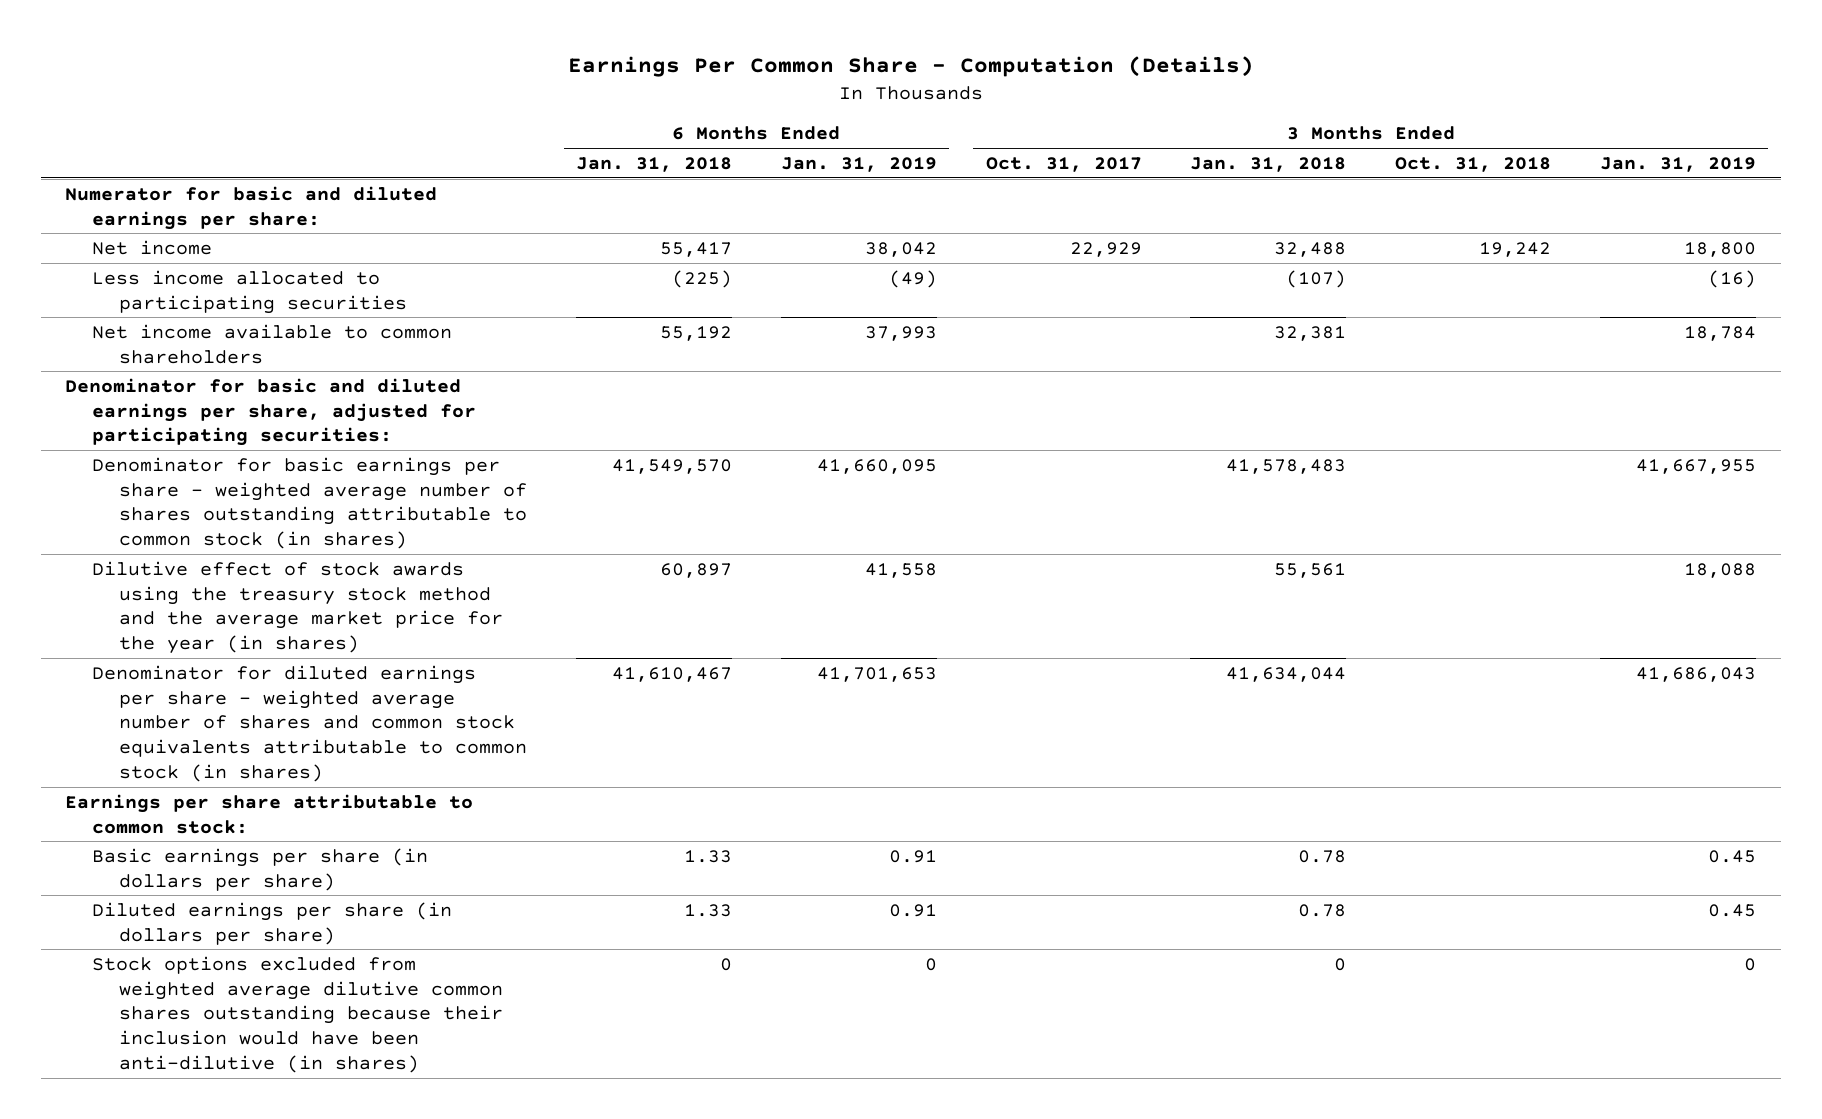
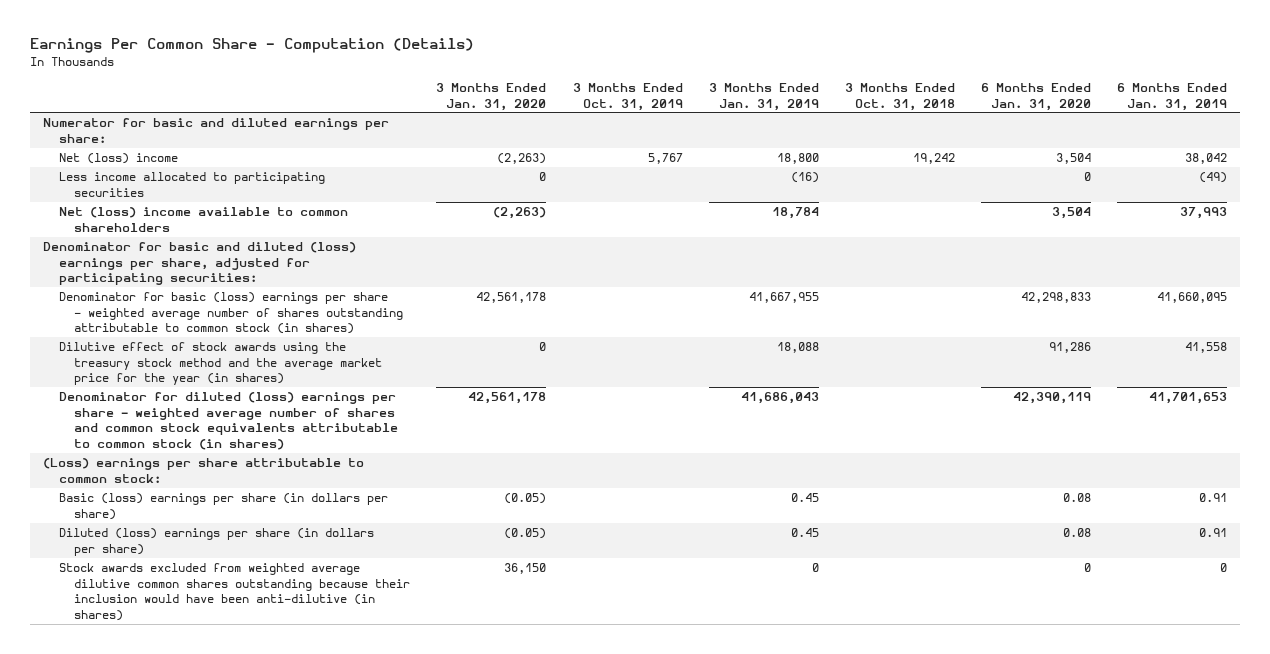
[575,156,732,172] Jan. 31, 2018 -> none
[985,156,1142,172] Oct. 31, 2017 -> none
[1190,156,1347,172] Jan. 31, 2018 -> none
none -> [436,83,547,111] 3 Months Ended Jan. 31, 2020
none -> [572,83,683,111] 3 Months Ended Oct. 31, 2019
none -> [980,83,1091,111] 6 Months Ended Jan. 31, 2020
[92,239,213,255] Net income -> [58,153,178,165] Net (loss) income
[92,323,453,364] Net income available to common shareholders -> [58,207,348,232] Net (loss) income available to common shareholders
[65,377,477,447] Denominator for basic and diluted earnings per share, adjusted for participating securities: -> [43,242,357,286] Denominator for basic and diluted (loss) earnings per share, adjusted for participating securities:
[92,456,527,550] Denominator for basic earnings per share - weighted average number of shares outstanding attributable to common stock (in shares) -> [58,292,404,335] Denominator for basic (loss) earnings per share - weighted average number of shares outstanding attributable to common stock (in shares)
[92,664,527,783] Denominator for diluted earnings per share - weighted average number of shares and common stock equivalents attributable to common stock (in shares) -> [58,392,399,450] Denominator for diluted (loss) earnings per share - weighted average number of shares and common stock equivalents attributable to common stock (in shares)
[65,793,474,834] Earnings per share attributable to common stock: -> [43,458,365,483] (Loss) earnings per share attributable to common stock:
[92,847,429,891] Basic earnings per share (in dollars per share) -> [58,493,388,520] Basic (loss) earnings per share (in dollars per share)
[92,901,453,945] Diluted earnings per share (in dollars per share) -> [58,528,374,556] Diluted (loss) earnings per share (in dollars per share)
[92,955,503,1074] Stock options excluded from weighted average dilutive common shares outstanding because their inclusion would have been anti-dilutive (in shares) -> [58,563,411,621] Stock awards excluded from weighted average dilutive common shares outstanding because their inclusion would have been anti-dilutive (in shares)

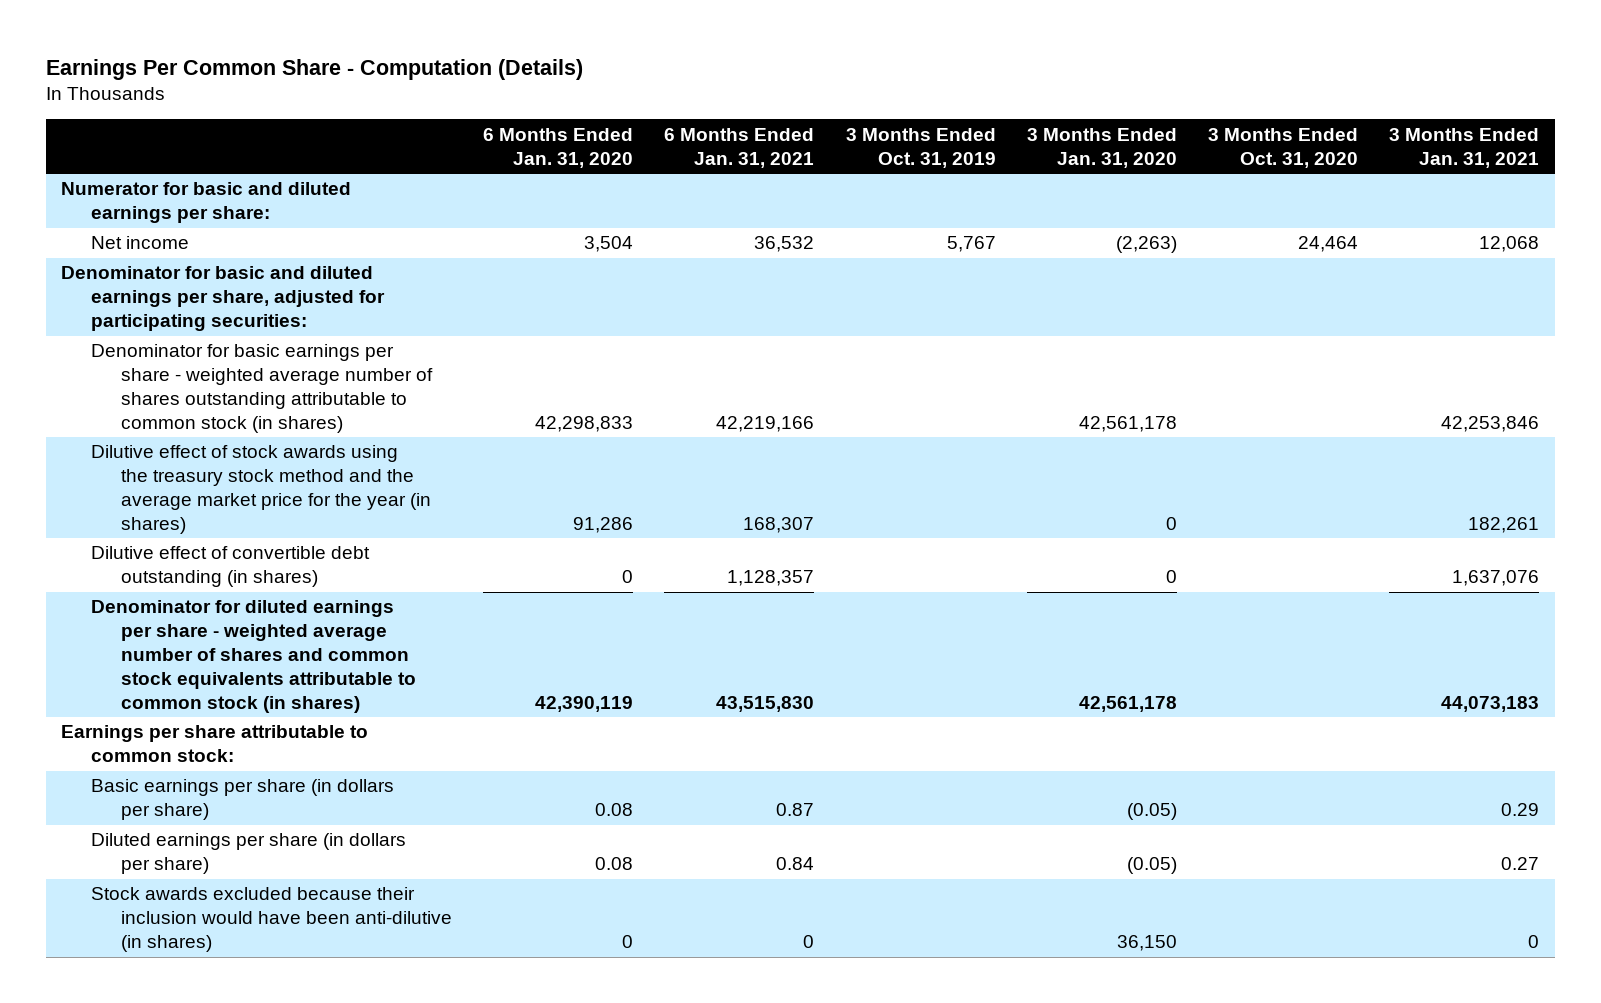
[708,83,819,111] 3 Months Ended Jan. 31, 2019 -> none
[844,83,955,111] 3 Months Ended Oct. 31, 2018 -> none
[1116,83,1227,111] 6 Months Ended Jan. 31, 2019 -> none
none -> [664,127,815,168] 6 Months Ended Jan. 31, 2021
none -> [1208,127,1359,168] 3 Months Ended Oct. 31, 2020
none -> [1389,127,1540,168] 3 Months Ended Jan. 31, 2021
[58,172,325,197] Less income allocated to participating securities -> none
[58,207,348,232] Net (loss) income available to common shareholders -> none
[58,153,178,165] Net (loss) income -> [91,236,190,250] Net income
[43,242,357,286] Denominator for basic and diluted (loss) earnings per share, adjusted for participating securities: -> [61,266,386,332] Denominator for basic and diluted earnings per share, adjusted for participating securities:
[58,292,404,335] Denominator for basic (loss) earnings per share - weighted average number of shares outstanding attributable to common stock (in shares) -> [91,344,433,433] Denominator for basic earnings per share - weighted average number of shares outstanding attributable to common stock (in shares)
none -> [91,546,371,588] Dilutive effect of convertible debt outstanding (in shares)
[58,392,399,450] Denominator for diluted (loss) earnings per share - weighted average number of shares and common stock equivalents attributable to common stock (in shares) -> [91,600,416,713] Denominator for diluted earnings per share - weighted average number of shares and common stock equivalents attributable to common stock (in shares)
[43,458,365,483] (Loss) earnings per share attributable to common stock: -> [61,725,369,763] Earnings per share attributable to common stock:
[58,493,388,520] Basic (loss) earnings per share (in dollars per share) -> [91,779,395,821] Basic earnings per share (in dollars per share)
[58,528,374,556] Diluted (loss) earnings per share (in dollars per share) -> [91,833,407,875] Diluted earnings per share (in dollars per share)
[58,563,411,621] Stock awards excluded from weighted average dilutive common shares outstanding because their inclusion would have been anti-dilutive (in shares) -> [91,887,452,953] Stock awards excluded because their inclusion would have been anti-dilutive (in shares)

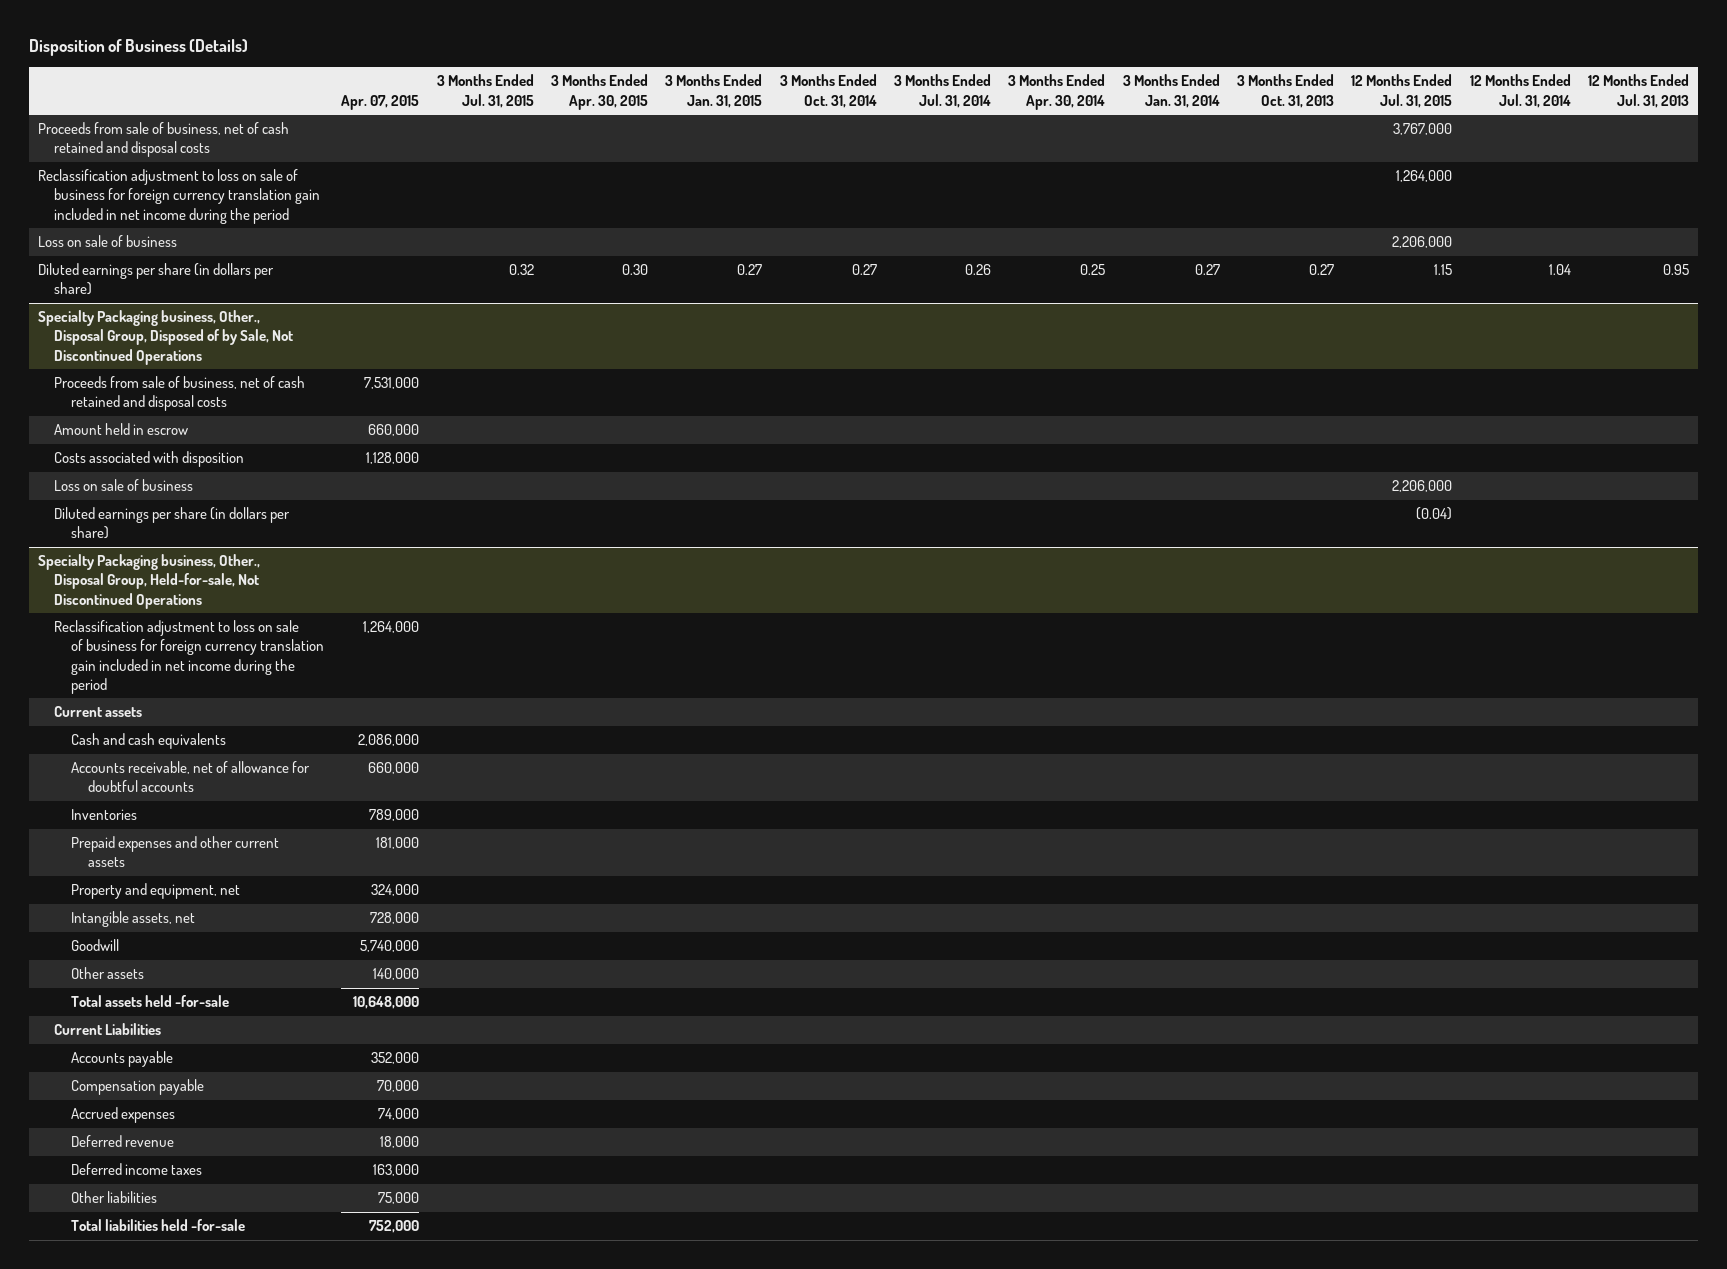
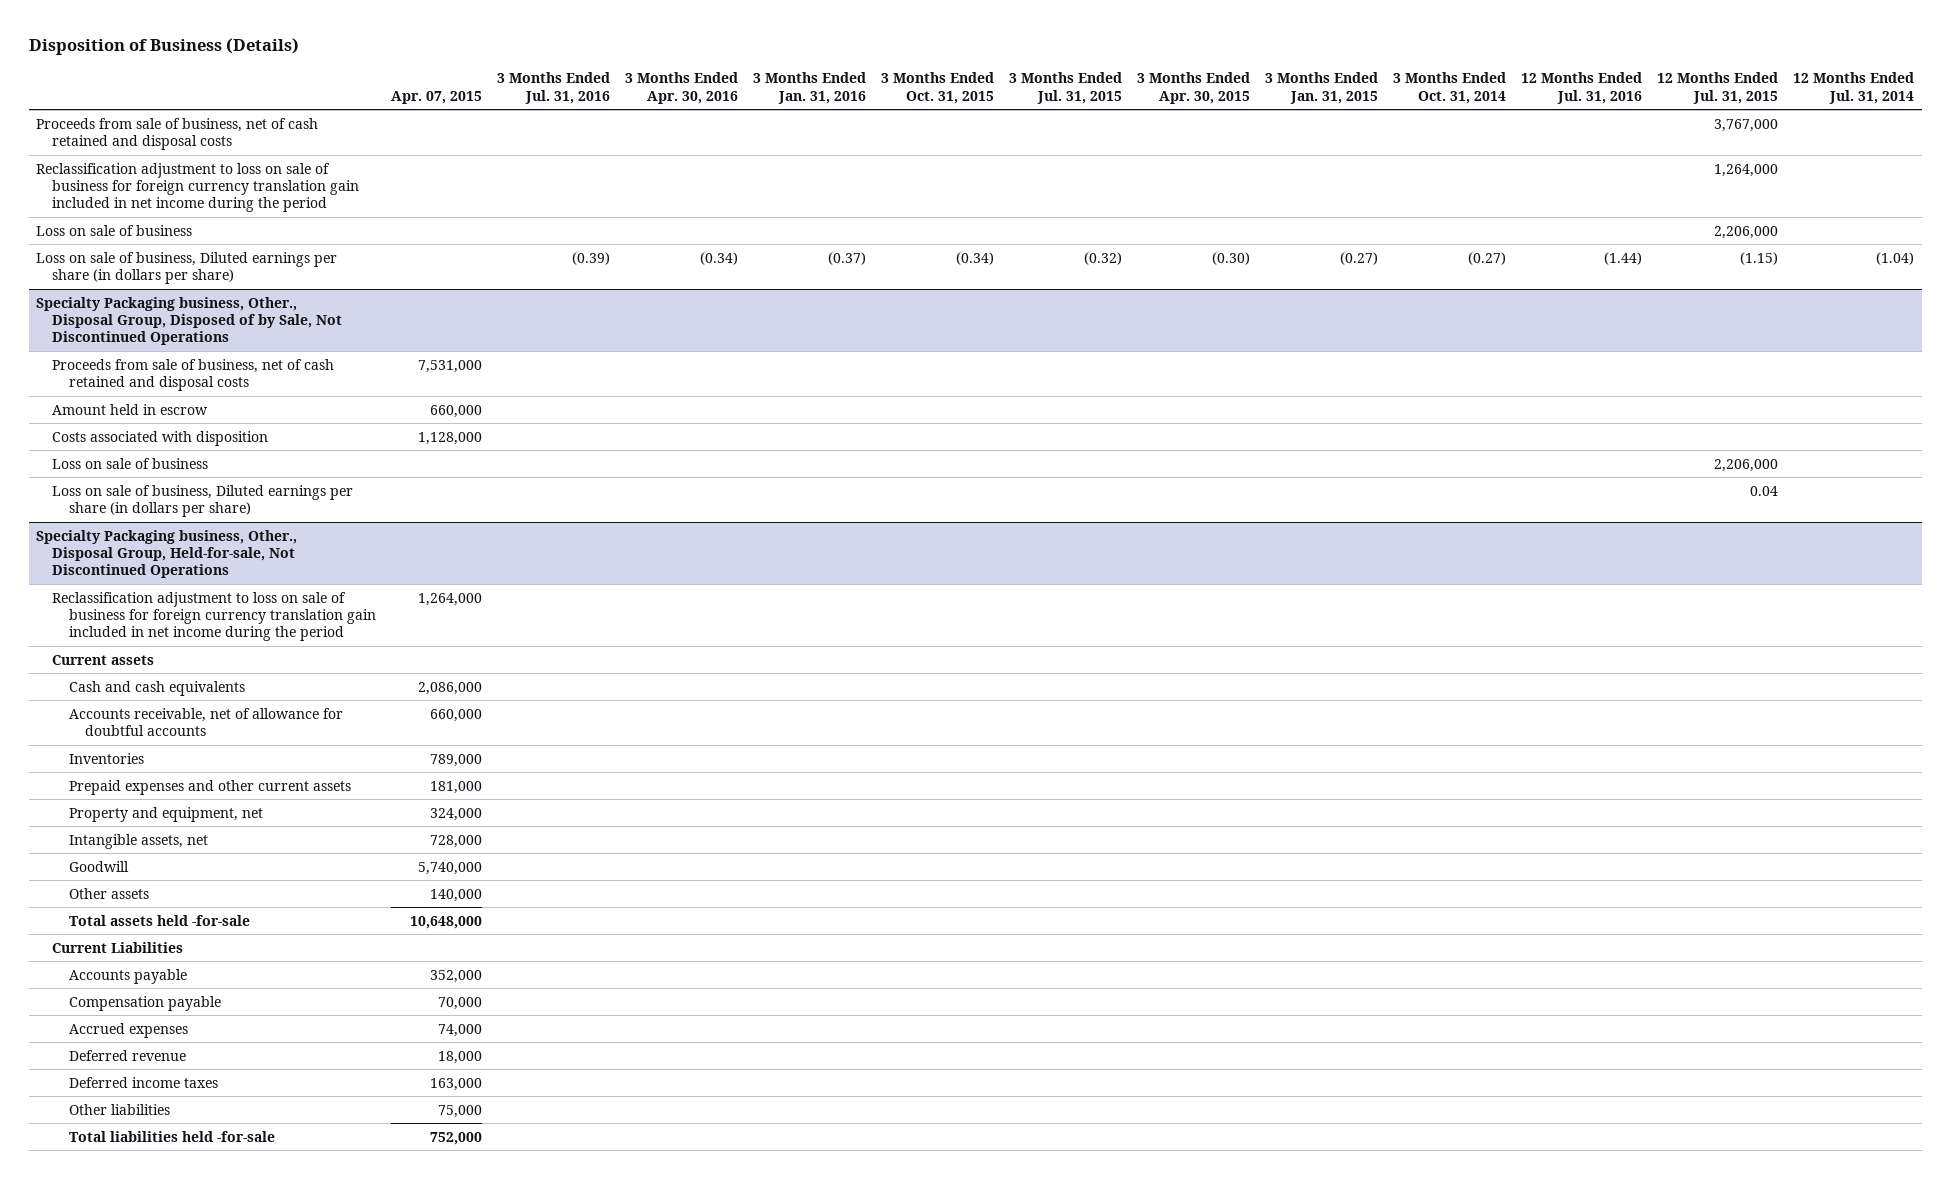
[893,74,991,108] 3 Months Ended Jul. 31, 2014 -> none
[1008,74,1106,110] 3 Months Ended Apr. 30, 2014 -> none
[1122,74,1220,108] 3 Months Ended Jan. 31, 2014 -> none
[1236,74,1334,108] 3 Months Ended Oct. 31, 2013 -> none
[1587,74,1689,108] 12 Months Ended Jul. 31, 2013 -> none
none -> [496,72,610,104] 3 Months Ended Jul. 31, 2016
none -> [624,72,738,104] 3 Months Ended Apr. 30, 2016
none -> [752,72,866,104] 3 Months Ended Jan. 31, 2016
none -> [880,72,994,104] 3 Months Ended Oct. 31, 2015
none -> [1521,72,1643,104] 12 Months Ended Jul. 31, 2016
[37,263,274,296] Diluted earnings per share (in dollars per share) -> [36,251,338,285] Loss on sale of business, Diluted earnings per share (in dollars per share)
[508,264,534,276] 0.32 -> [1084,251,1123,265] (0.32)
[621,264,648,276] 0.30 -> [1212,251,1251,265] (0.30)
[737,264,763,276] 0.27 -> [1340,251,1379,265] (0.27)
[851,264,877,276] 0.27 -> [1468,251,1507,265] (0.27)
[1434,264,1453,276] 1.15 -> [1740,251,1779,265] (1.15)
[1548,264,1571,276] 1.04 -> [1876,251,1915,265] (1.04)
[54,507,291,540] Diluted earnings per share (in dollars per share) -> [52,484,354,518] Loss on sale of business, Diluted earnings per share (in dollars per share)
[1416,507,1453,521] (0.04) -> [1750,485,1779,496] 0.04

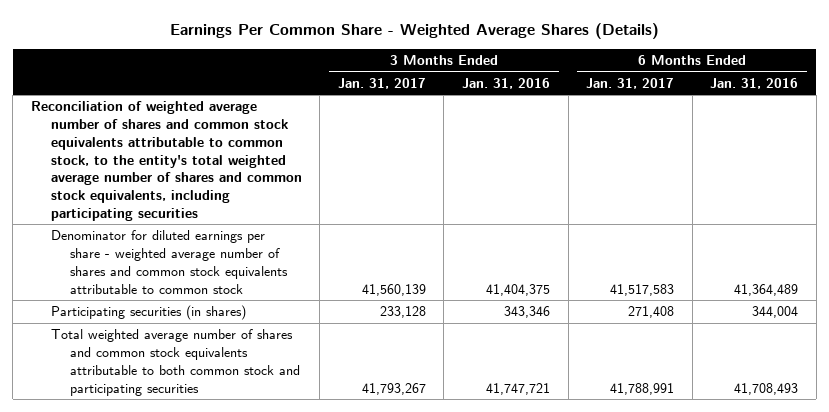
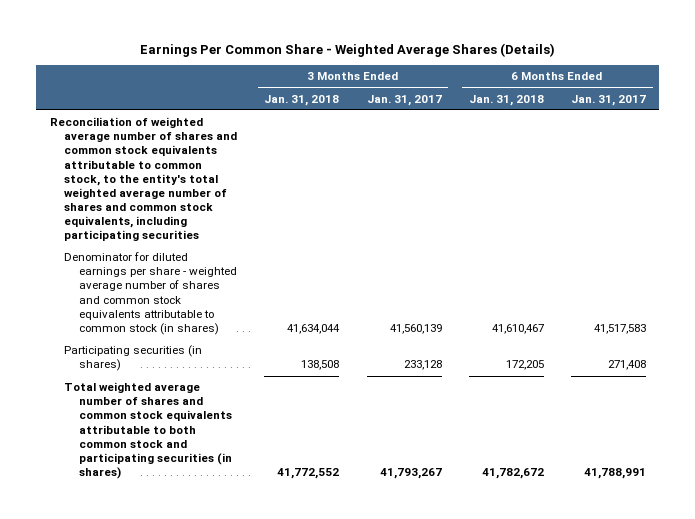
[461,77,550,89] Jan. 31, 2016 -> none
[710,77,799,89] Jan. 31, 2016 -> none
none -> [264,94,340,106] Jan. 31, 2018
none -> [468,94,544,106] Jan. 31, 2018
[50,230,289,294] Denominator for diluted earnings per share - weighted average number of shares and common stock equivalents attributable to common stock -> [64,252,237,335] Denominator for diluted earnings per share - weighted average number of shares and common stock equivalents attributable to common stock (in shares)
[50,329,301,396] Total weighted average number of shares and common stock equivalents attributable to both common stock and participating securities -> [64,382,232,479] Total weighted average number of shares and common stock equivalents attributable to both common stock and participating securities (in shares)

